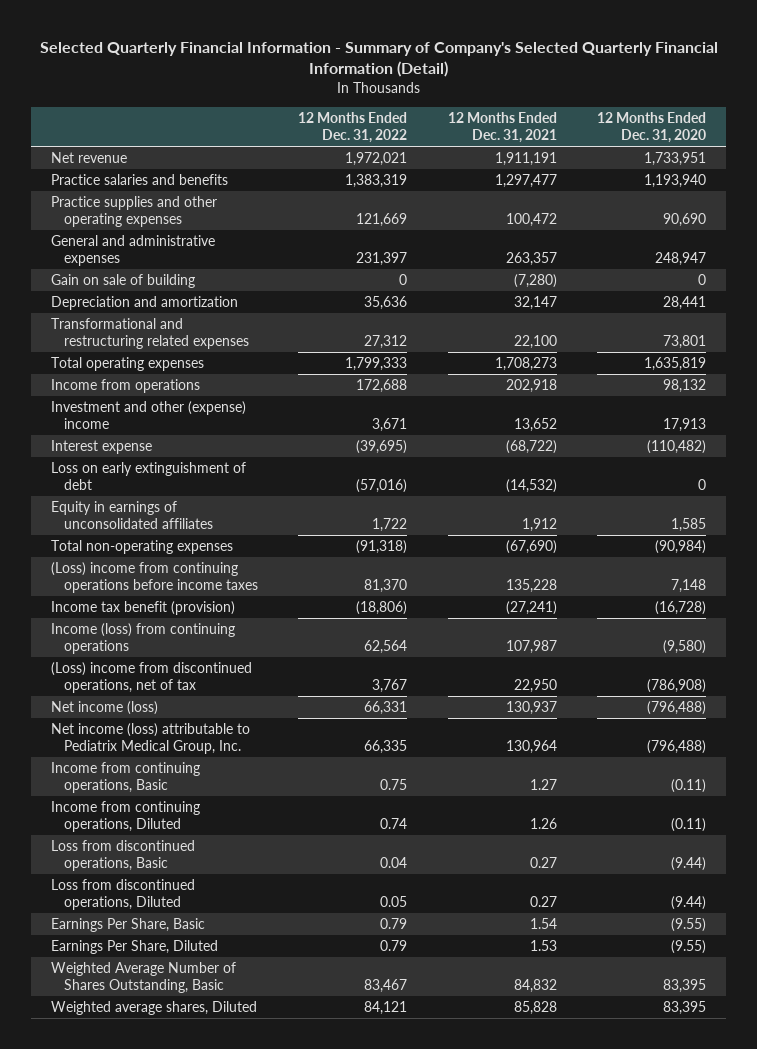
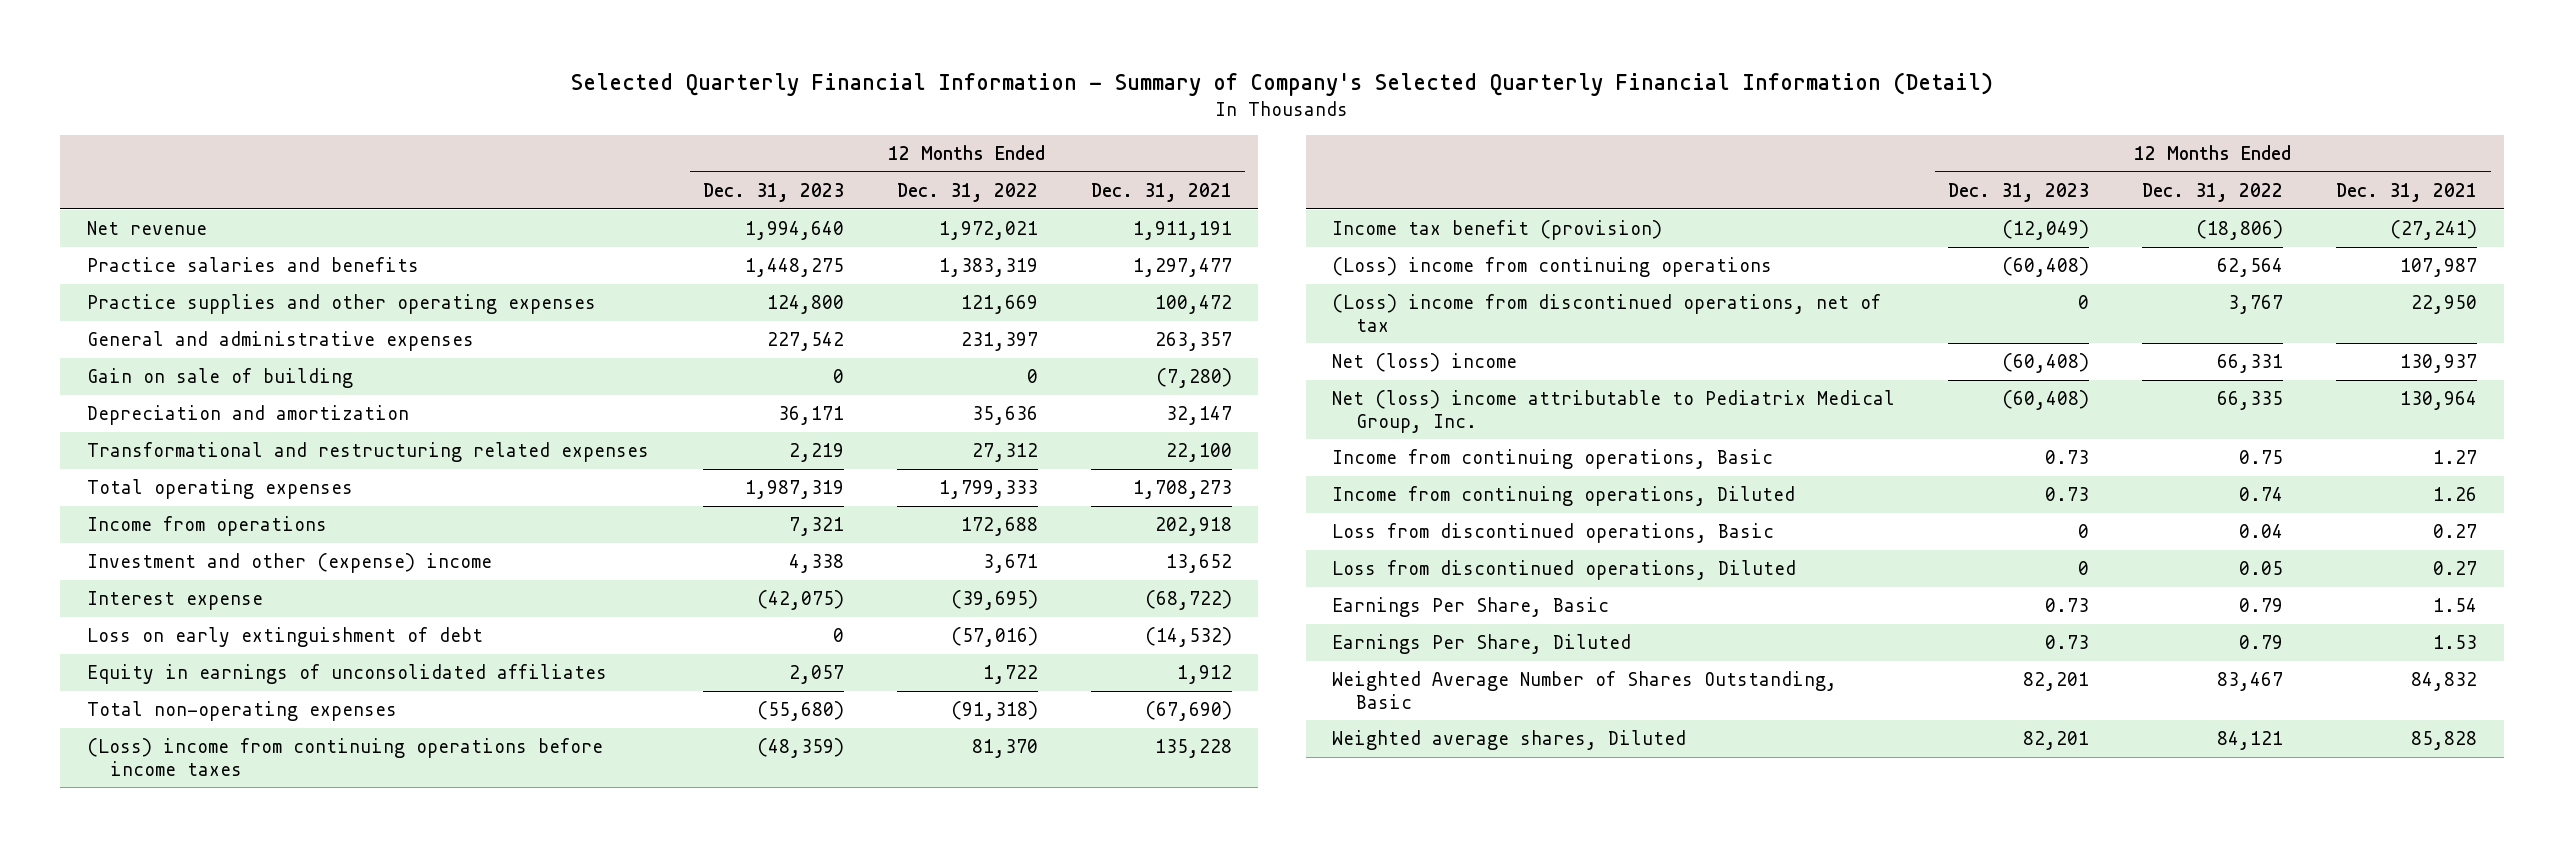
[597,111,707,144] 12 Months Ended Dec. 31, 2020 -> none
none -> [702,183,844,203] Dec. 31, 2023
[51,622,236,655] Income (loss) from continuing operations -> [1332,257,1773,278] (Loss) income from continuing operations
[51,700,159,715] Net income (loss) -> [1332,353,1518,373] Net (loss) income
[51,722,251,755] Net income (loss) attributable to Pediatrix Medical Group, Inc. -> [1332,390,1896,433] Net (loss) income attributable to Pediatrix Medical Group, Inc.

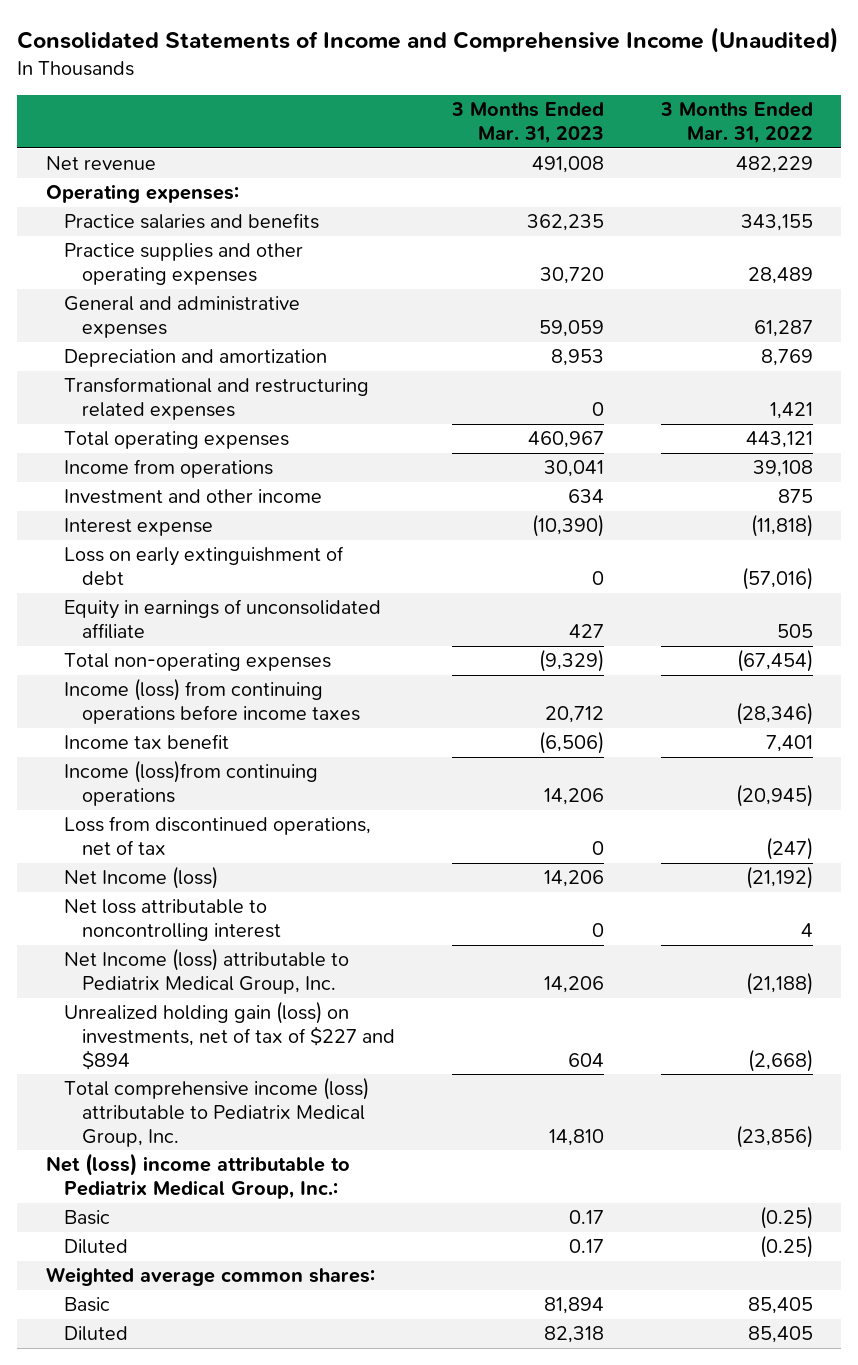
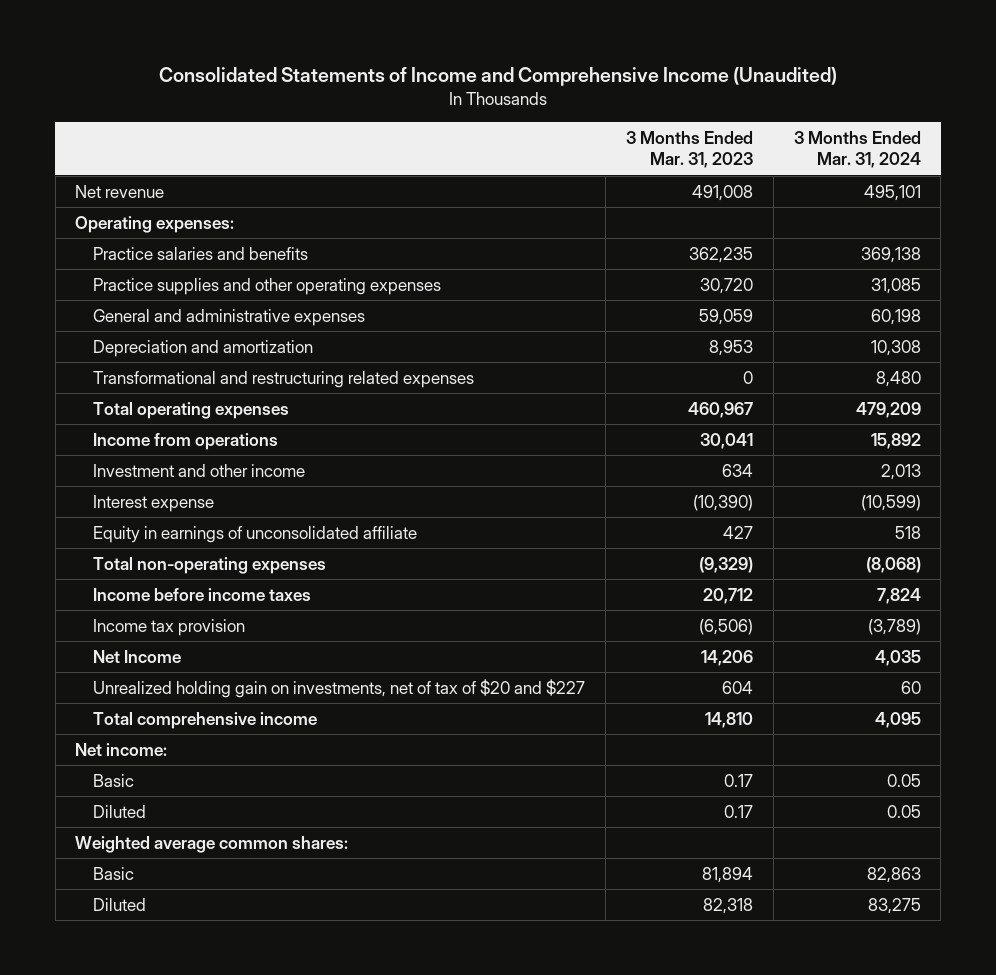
[659,102,813,145] 3 Months Ended Mar. 31, 2022 -> none
none -> [793,130,921,169] 3 Months Ended Mar. 31, 2024
[63,546,344,586] Loss on early extinguishment of debt -> none
[63,760,318,807] Income (loss)from continuing operations -> none
[63,816,371,856] Loss from discontinued operations, net of tax -> none
[63,899,282,942] Net loss attributable to noncontrolling interest -> none
[63,948,349,995] Net Income (loss) attributable to Pediatrix Medical Group, Inc. -> none
[63,678,361,725] Income (loss) from continuing operations before income taxes -> [93,587,312,601] Income before income taxes
[63,734,229,750] Income tax benefit -> [93,618,246,636] Income tax provision
[63,866,218,890] Net Income (loss) -> [93,649,182,663] Net Income
[63,1001,396,1070] Unrealized holding gain (loss) on investments, net of tax of $227 and $894 -> [93,678,586,698] Unrealized holding gain on investments, net of tax of $20 and $227
[63,1077,369,1147] Total comprehensive income (loss) attributable to Pediatrix Medical Group, Inc. -> [93,711,318,729] Total comprehensive income
[45,1153,350,1200] Net (loss) income attributable to Pediatrix Medical Group, Inc.: -> [75,742,168,756] Net income:

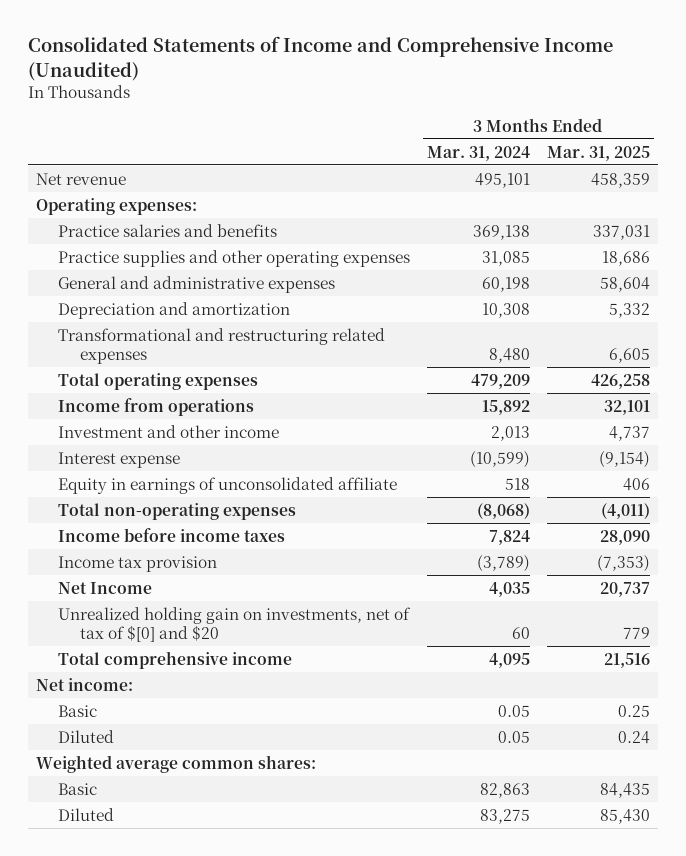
[625,130,753,169] 3 Months Ended Mar. 31, 2023 -> none
none -> [546,145,650,161] Mar. 31, 2025
[93,678,586,698] Unrealized holding gain on investments, net of tax of $20 and $227 -> [58,606,412,642] Unrealized holding gain on investments, net of tax of $[0] and $20

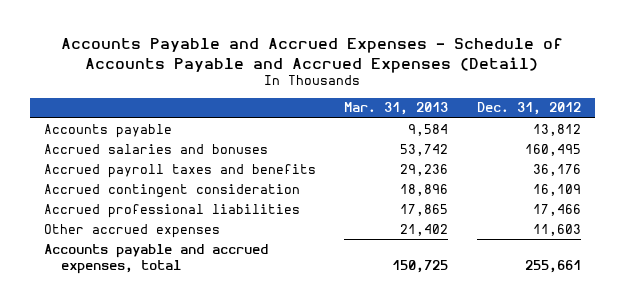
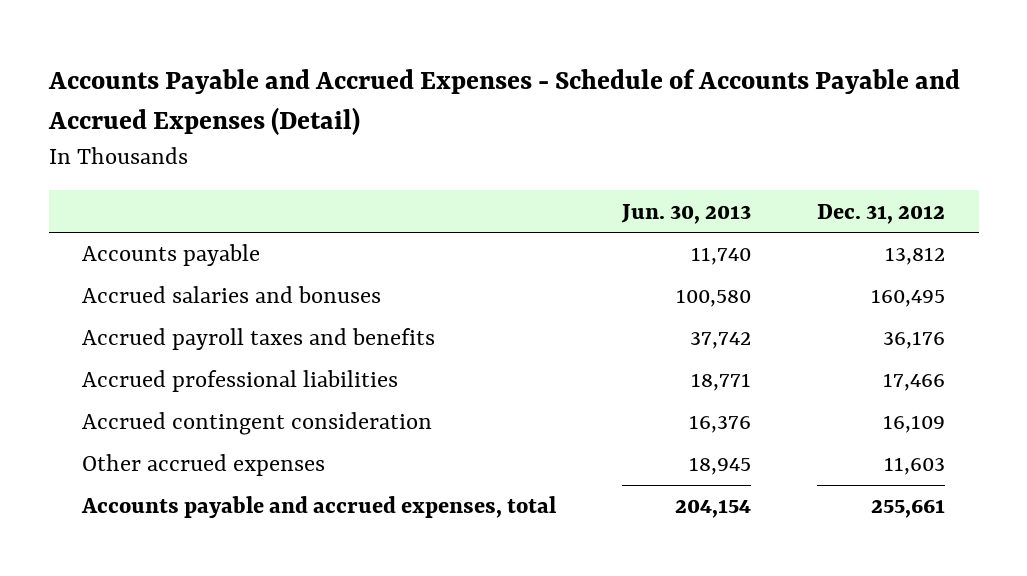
[344,102,449,116] Mar. 31, 2013 -> none
none -> [621,203,752,224] Jun. 30, 2013
[44,183,301,198] Accrued contingent consideration -> [81,412,432,436] Accrued contingent consideration

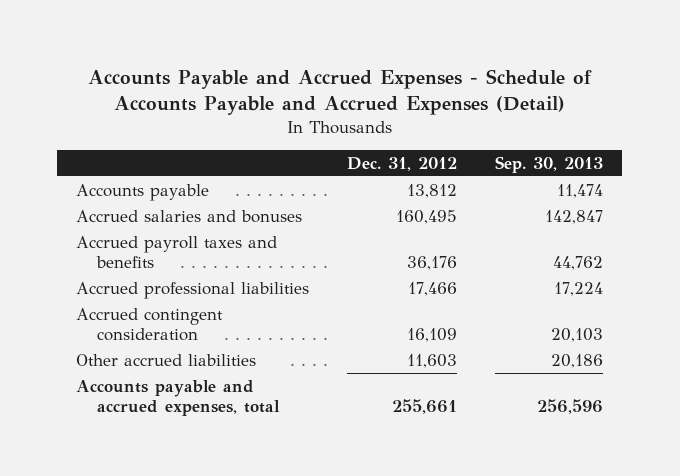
[621,203,752,224] Jun. 30, 2013 -> none
none -> [495,155,604,173] Sep. 30, 2013
[81,454,325,477] Other accrued expenses -> [76,353,257,366] Other accrued liabilities

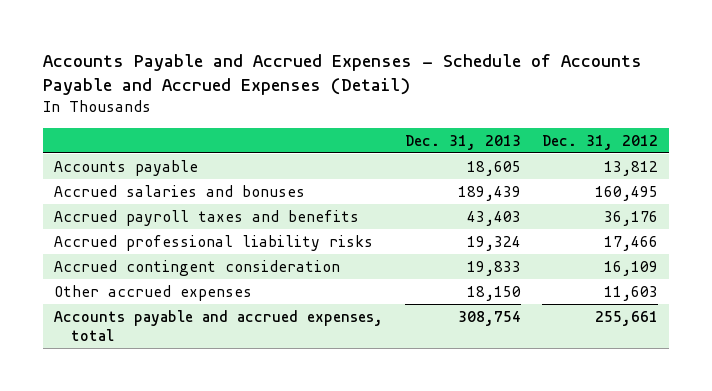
[495,155,604,173] Sep. 30, 2013 -> none
none -> [404,134,521,150] Dec. 31, 2013
[76,281,310,299] Accrued professional liabilities -> [53,234,373,251] Accrued professional liability risks
[76,353,257,366] Other accrued liabilities -> [53,284,252,301] Other accrued expenses

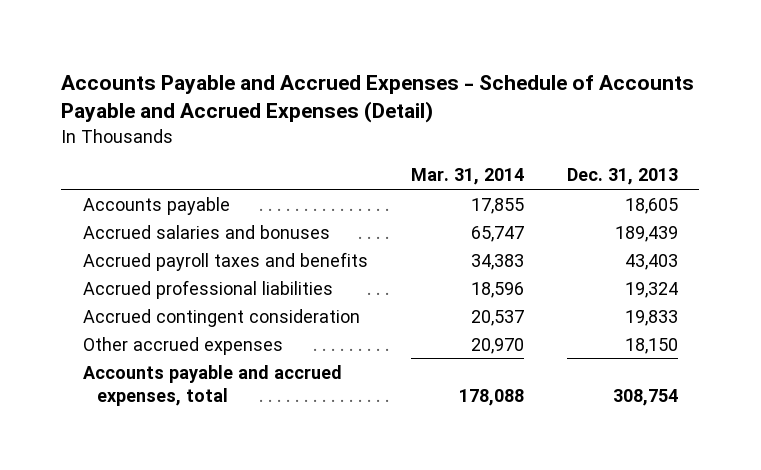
[542,134,659,150] Dec. 31, 2012 -> none
none -> [410,168,524,186] Mar. 31, 2014
[53,234,373,251] Accrued professional liability risks -> [82,279,333,299] Accrued professional liabilities

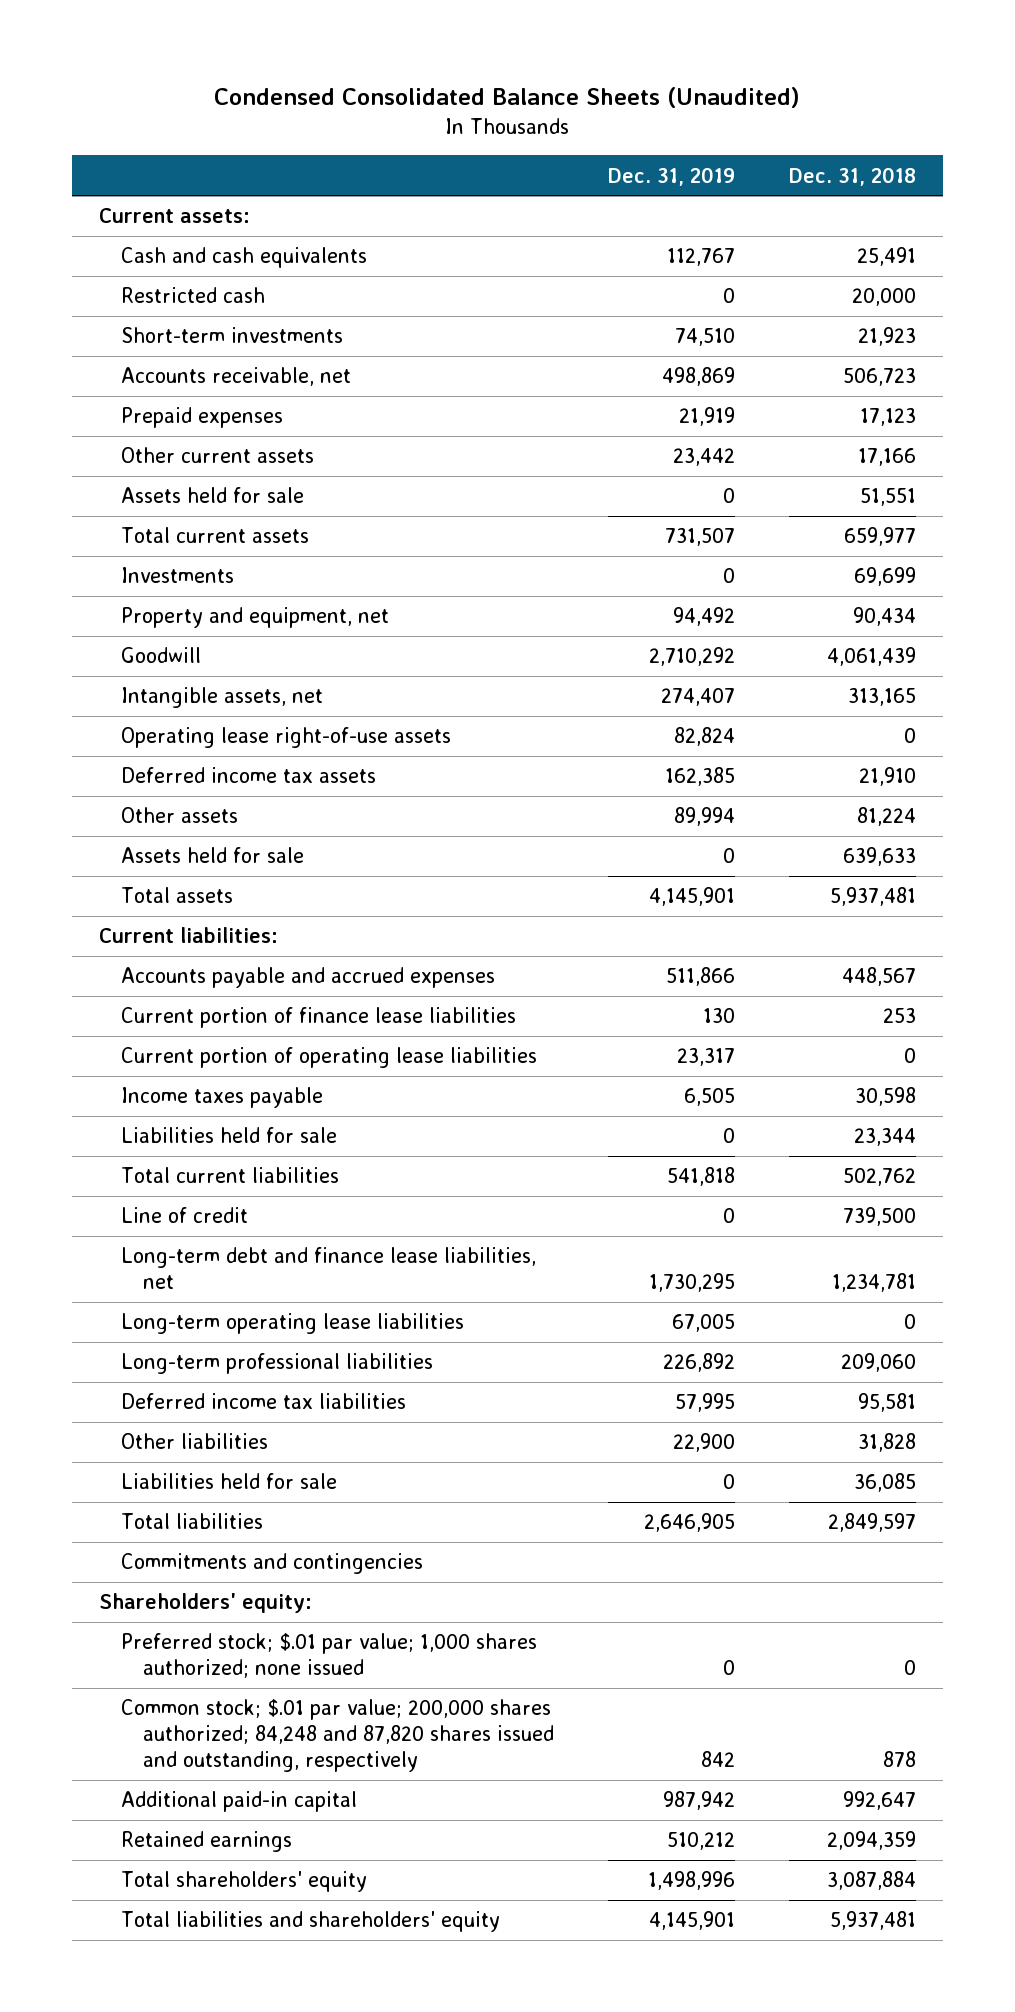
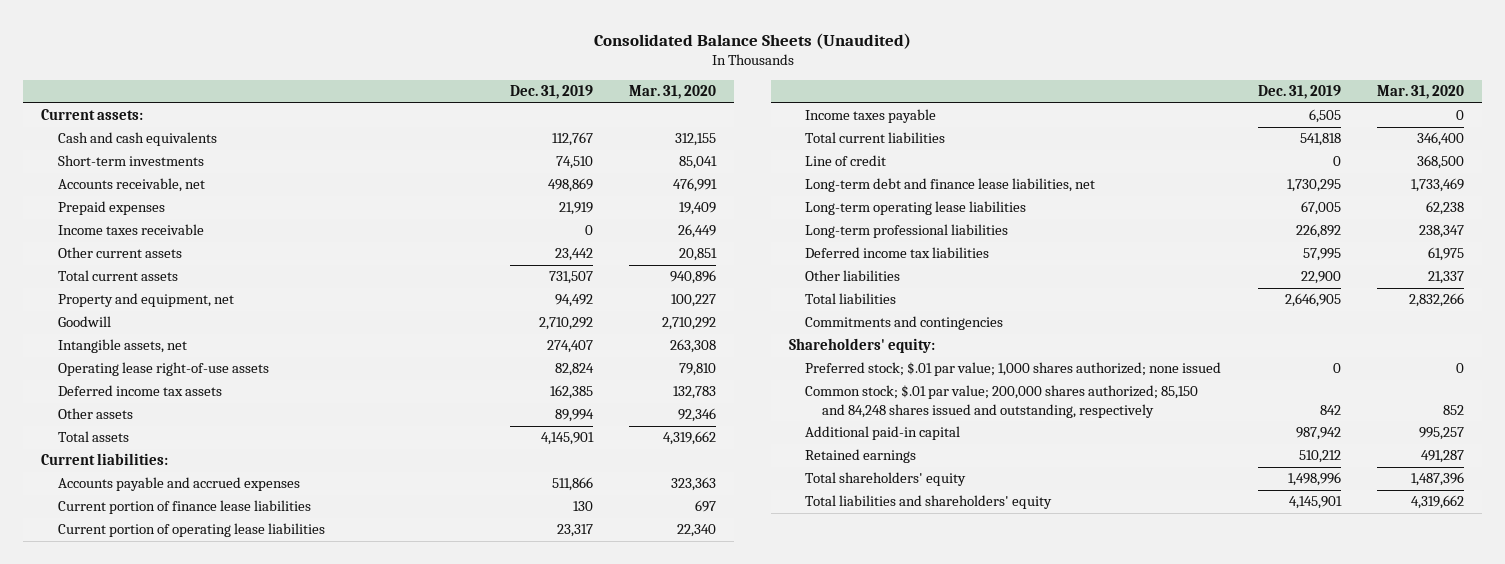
[214,86,801,108] Condensed Consolidated Balance Sheets (Unaudited) -> [593,32,911,49] Consolidated Balance Sheets (Unaudited)
[789,166,917,186] Dec. 31, 2018 -> none
none -> [629,85,717,100] Mar. 31, 2020
[121,287,266,304] Restricted cash -> none
none -> [57,224,204,236] Income taxes receivable
[121,487,305,504] Assets held for sale -> none
[121,567,235,584] Investments -> none
[121,847,305,864] Assets held for sale -> none
[121,1127,338,1144] Liabilities held for sale -> none
[121,1473,338,1490] Liabilities held for sale -> none
[121,1699,555,1773] Common stock; $.01 par value; 200,000 shares authorized; 84,248 and 87,820 shares issued and outstanding, respectively -> [805,385,1199,418] Common stock; $.01 par value; 200,000 shares authorized; 85,150 and 84,248 shares issued and outstanding, respectively

